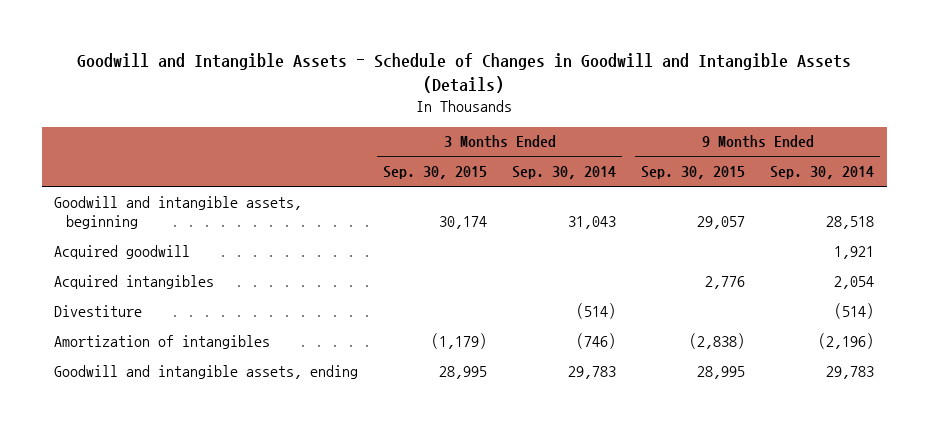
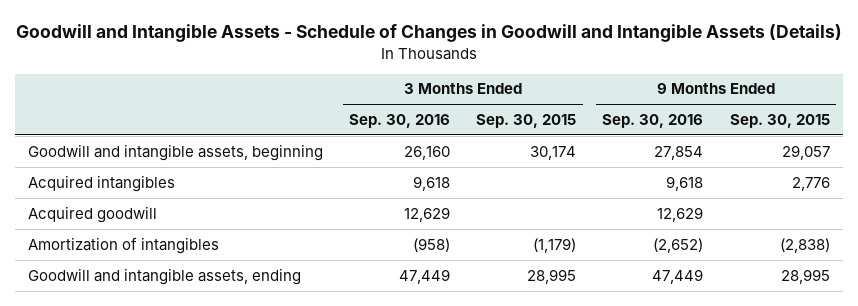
[512,166,617,180] Sep. 30, 2014 -> none
[770,166,875,180] Sep. 30, 2014 -> none
none -> [349,113,451,128] Sep. 30, 2016
none -> [602,113,704,128] Sep. 30, 2016
[54,304,143,317] Divestiture -> none
[54,244,191,259] Acquired goodwill -> [28,205,158,223] Acquired goodwill

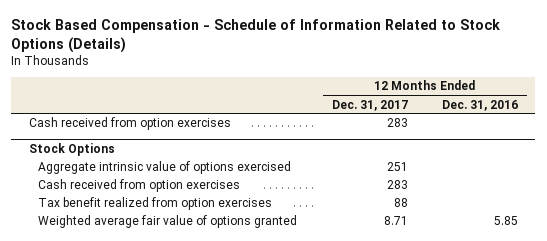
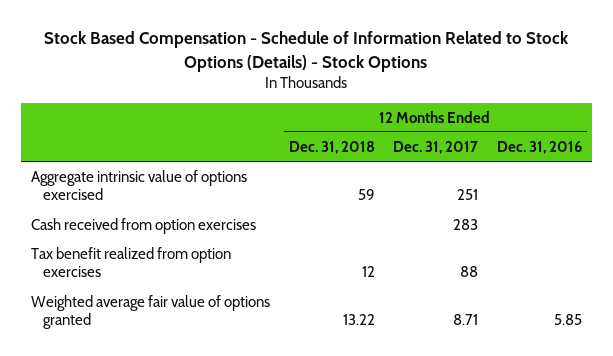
[11,19,501,53] Stock Based Compensation - Schedule of Information Related to Stock Options (Details) -> [44,31,570,72] Stock Based Compensation - Schedule of Information Related to Stock Options (Details) - Stock Options
none -> [288,140,375,154] Dec. 31, 2018
[28,117,231,131] Cash received from option exercises -> none
[28,142,115,156] Stock Options -> none

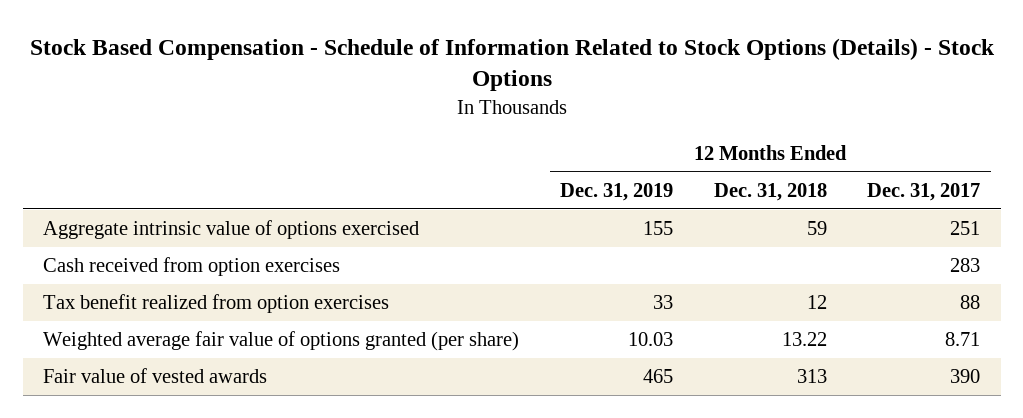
[497,140,583,154] Dec. 31, 2016 -> none
none -> [559,182,673,201] Dec. 31, 2019
[30,294,270,330] Weighted average fair value of options granted -> [43,331,520,352] Weighted average fair value of options granted (per share)
none -> [43,368,268,384] Fair value of vested awards

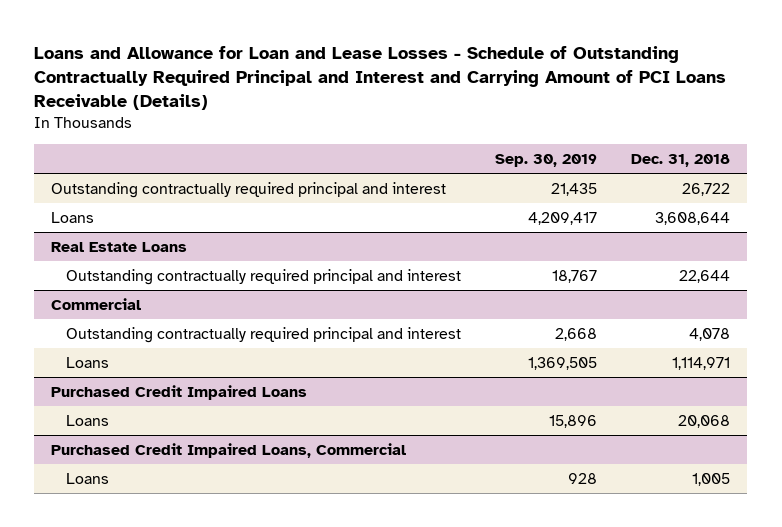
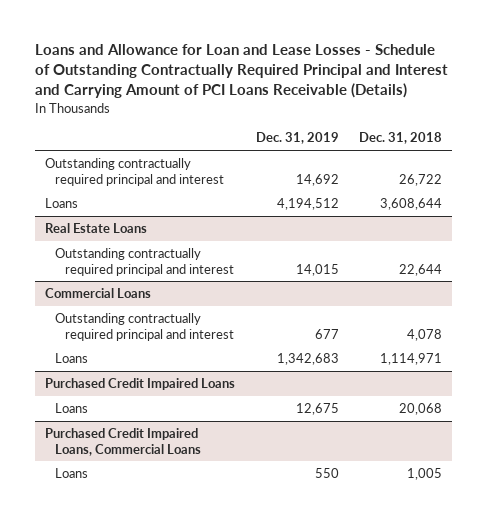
[495,153,598,167] Sep. 30, 2019 -> none
none -> [255,132,339,145] Dec. 31, 2019
[51,298,142,311] Commercial -> [45,287,152,298] Commercial Loans
[51,443,407,459] Purchased Credit Impaired Loans, Commercial -> [45,427,201,456] Purchased Credit Impaired Loans, Commercial Loans

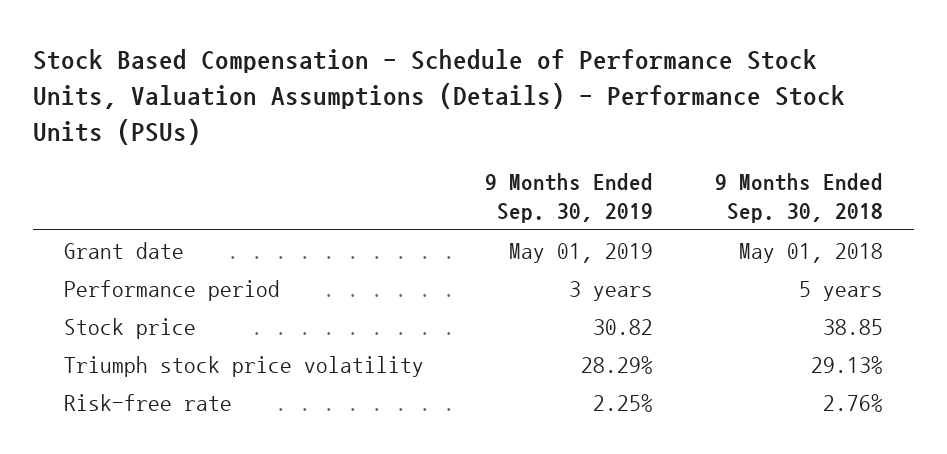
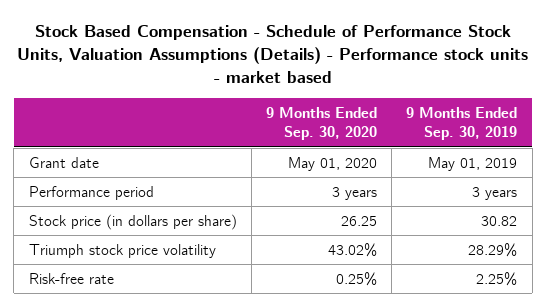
[32,49,845,145] Stock Based Compensation - Schedule of Performance Stock Units, Valuation Assumptions (Details) - Performance Stock Units (PSUs) -> [16,24,528,84] Stock Based Compensation - Schedule of Performance Stock Units, Valuation Assumptions (Details) - Performance stock units - market based
[715,172,884,224] 9 Months Ended Sep. 30, 2018 -> none
none -> [265,106,377,141] 9 Months Ended Sep. 30, 2020
[63,317,196,339] Stock price -> [28,213,237,230] Stock price (in dollars per share)

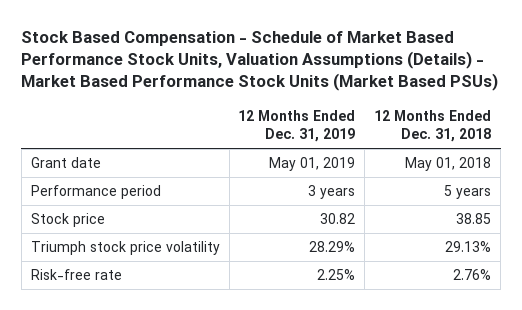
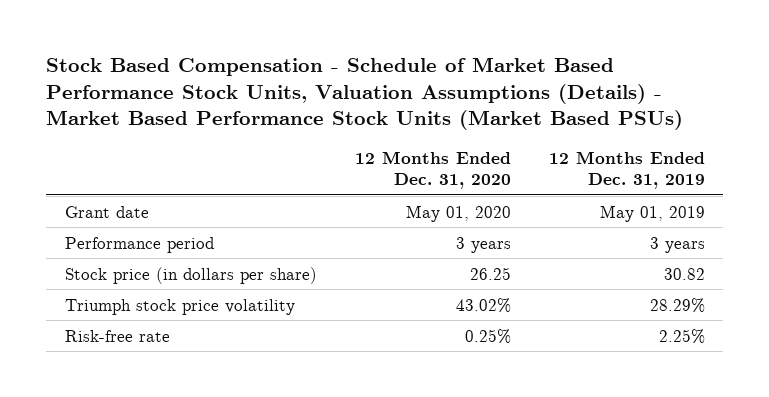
[374,109,492,142] 12 Months Ended Dec. 31, 2018 -> none
none -> [354,151,511,189] 12 Months Ended Dec. 31, 2020
[30,213,105,228] Stock price -> [64,266,317,284] Stock price (in dollars per share)

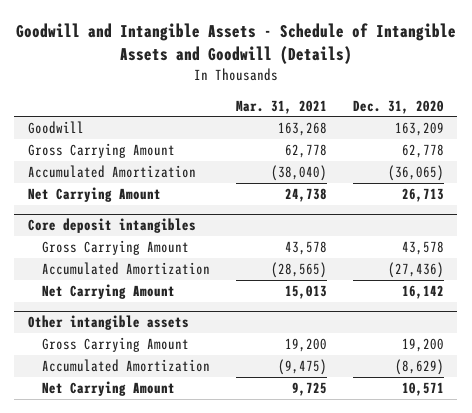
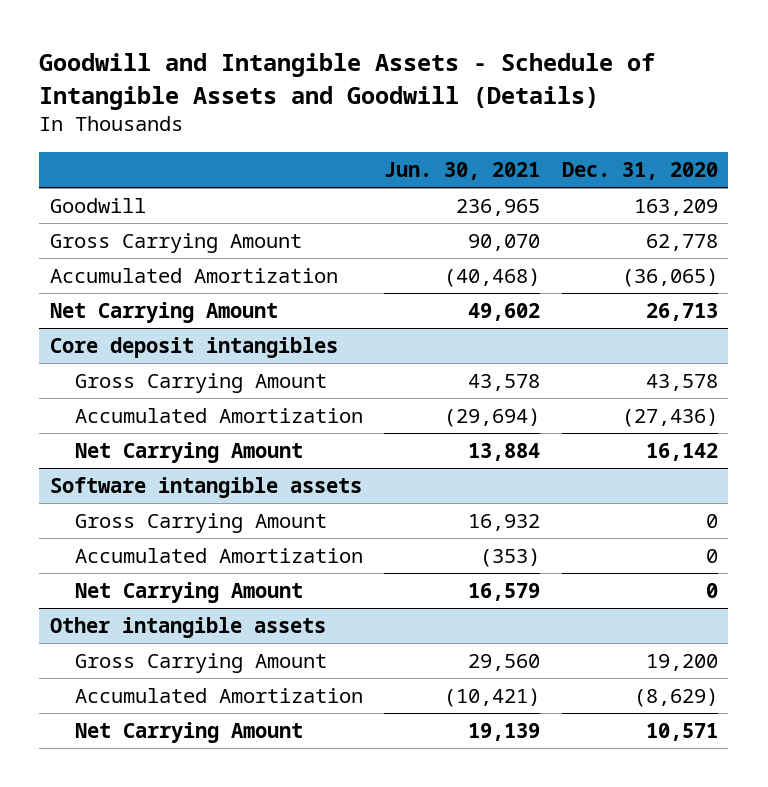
[236,99,328,114] Mar. 31, 2021 -> none
none -> [384,162,541,181] Jun. 30, 2021
none -> [50,477,363,499] Software intangible assets
none -> [74,513,327,534] Gross Carrying Amount
none -> [74,548,363,564] Accumulated Amortization
none -> [74,582,303,604] Net Carrying Amount

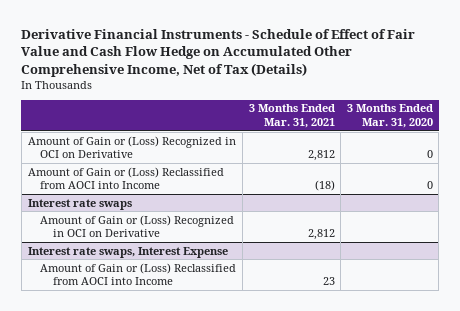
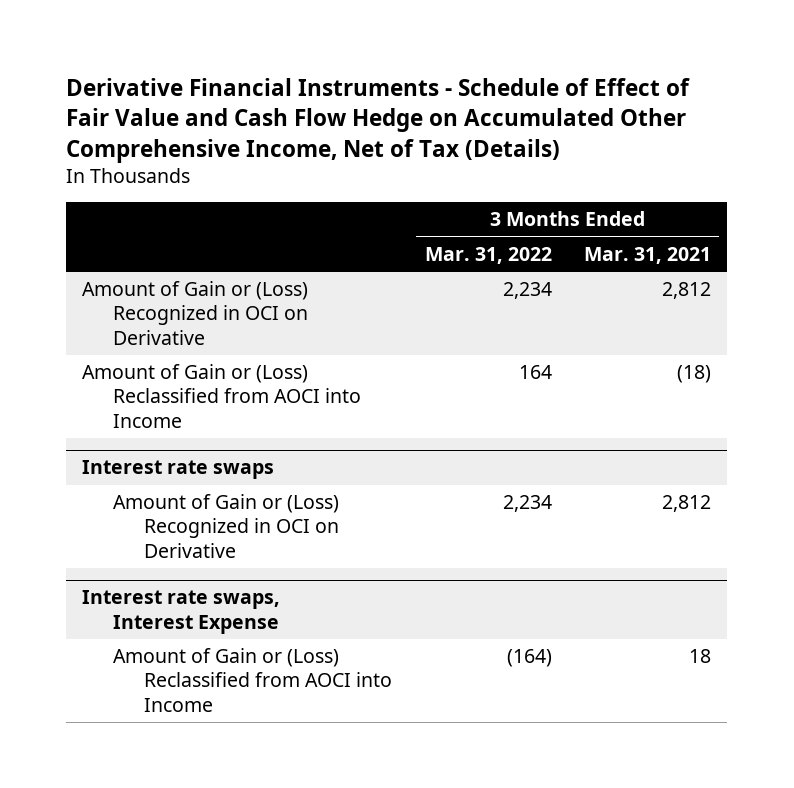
[346,104,433,129] 3 Months Ended Mar. 31, 2020 -> none
none -> [424,247,552,265] Mar. 31, 2022
[322,277,335,286] 23 -> [689,649,712,664] 18

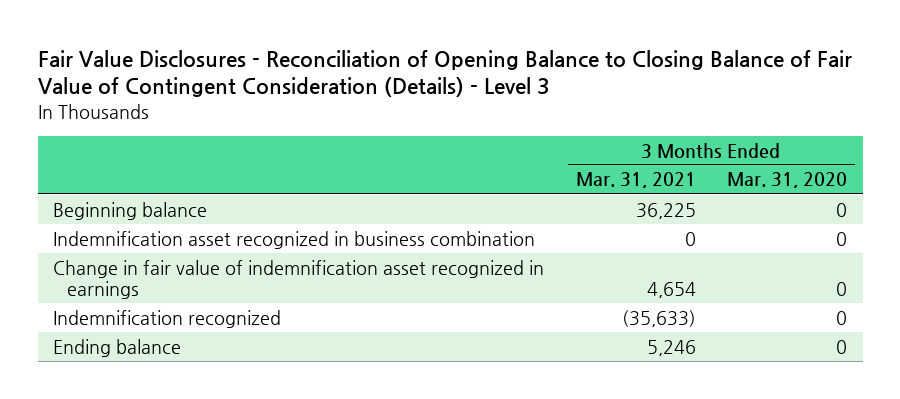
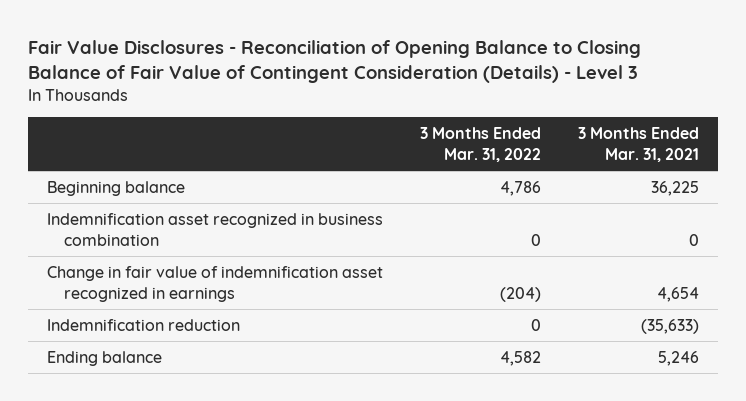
[727,172,848,189] Mar. 31, 2020 -> none
none -> [420,126,542,162] 3 Months Ended Mar. 31, 2022
[53,309,282,328] Indemnification recognized -> [46,318,240,331] Indemnification reduction

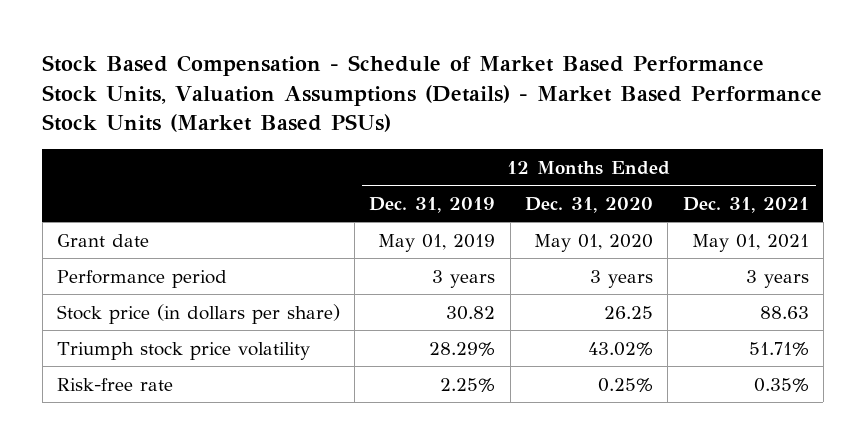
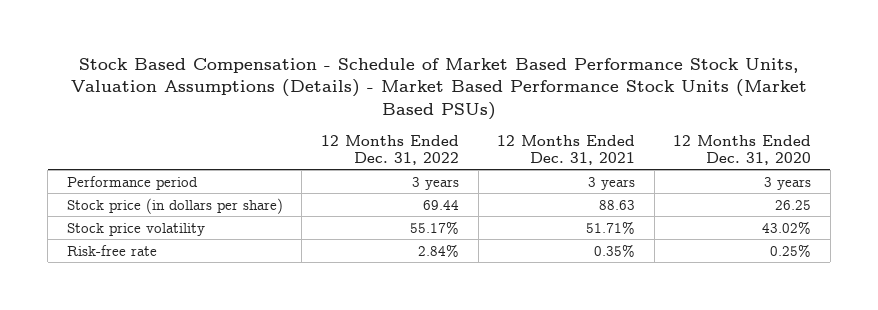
[369,196,496,213] Dec. 31, 2019 -> none
none -> [320,134,459,165] 12 Months Ended Dec. 31, 2022
[56,233,149,247] Grant date -> none
[56,341,310,360] Triumph stock price volatility -> [66,222,205,236] Stock price volatility

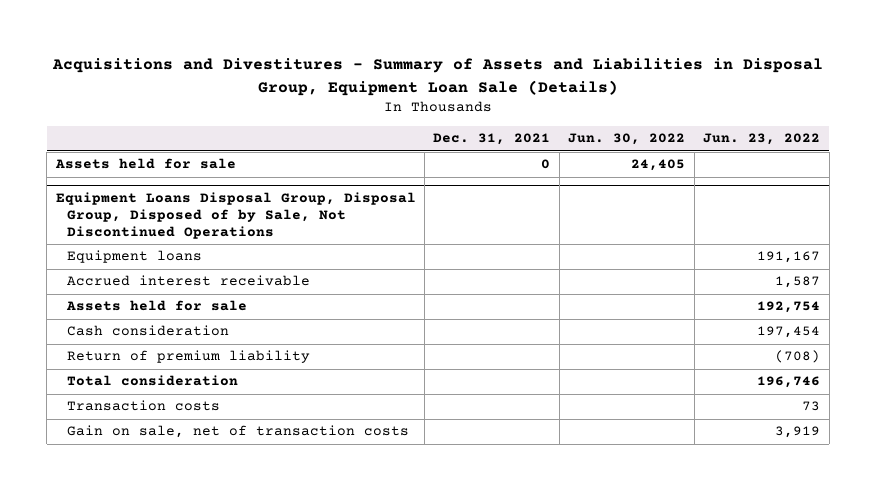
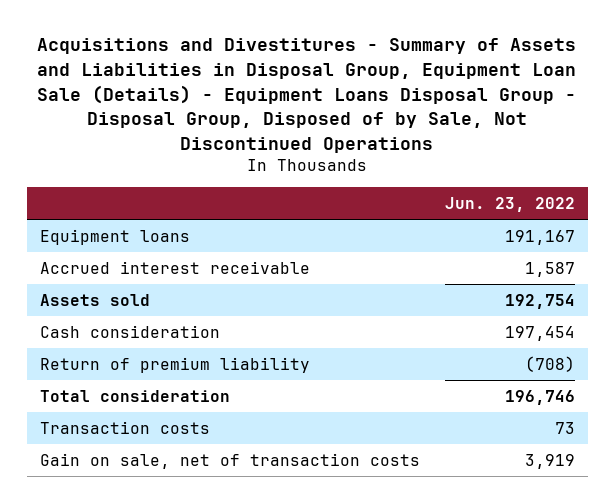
[51,58,823,96] Acquisitions and Divestitures - Summary of Assets and Liabilities in Disposal Group, Equipment Loan Sale (Details) -> [37,38,577,153] Acquisitions and Divestitures - Summary of Assets and Liabilities in Disposal Group, Equipment Loan Sale (Details) - Equipment Loans Disposal Group - Disposal Group, Disposed of by Sale, Not Discontinued Operations
[433,133,551,146] Dec. 31, 2021 -> none
[568,133,686,146] Jun. 30, 2022 -> none
[54,158,236,170] Assets held for sale -> none
[55,191,416,239] Equipment Loans Disposal Group, Disposal Group, Disposed of by Sale, Not Discontinued Operations -> none
[66,300,248,312] Assets held for sale -> [39,293,150,306] Assets sold

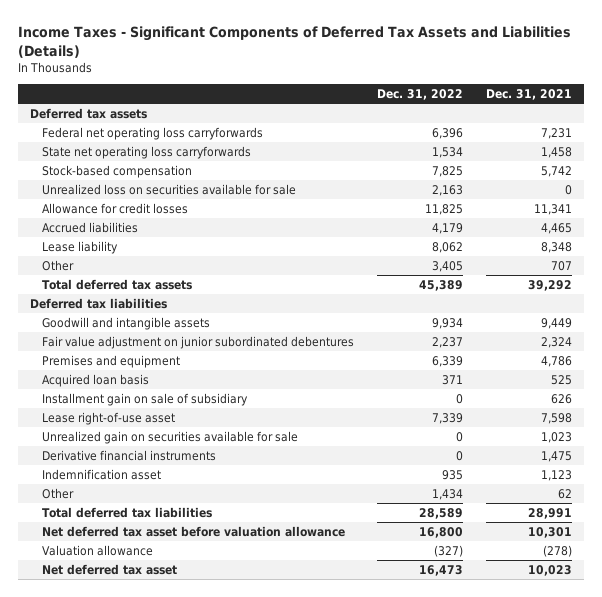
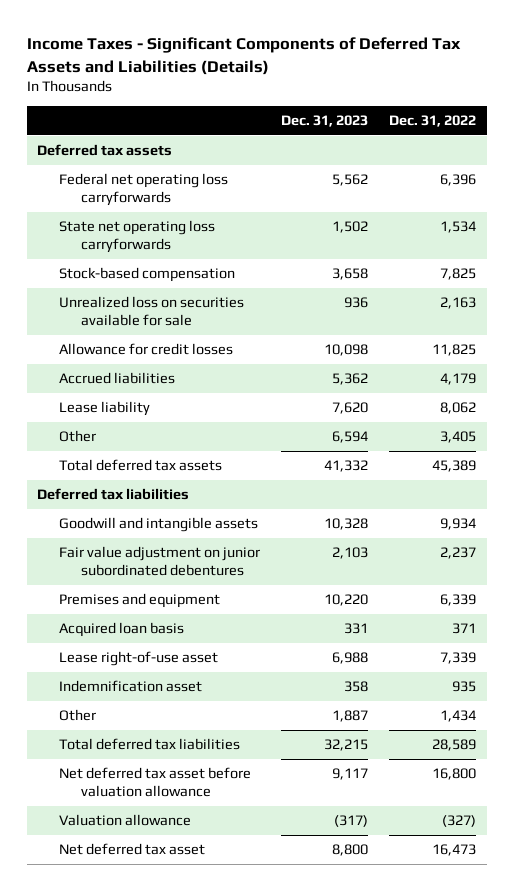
[486,89,573,101] Dec. 31, 2021 -> none
none -> [281,114,369,127] Dec. 31, 2023
[41,392,248,406] Installment gain on sale of subsidiary -> none
[41,430,298,444] Unrealized gain on securities available for sale -> none
[41,449,216,461] Derivative financial instruments -> none

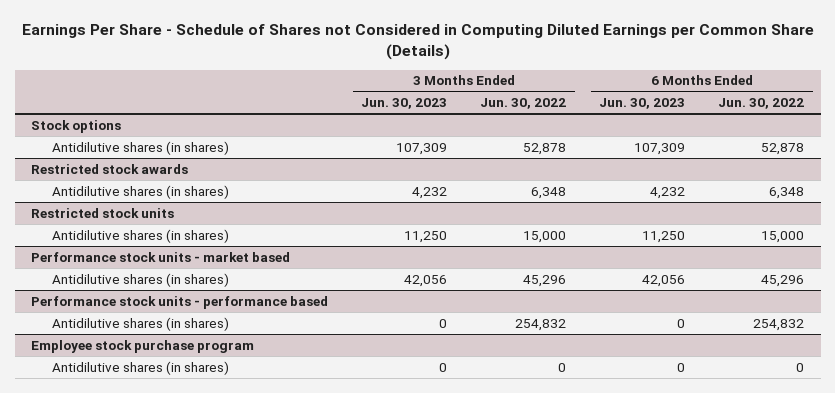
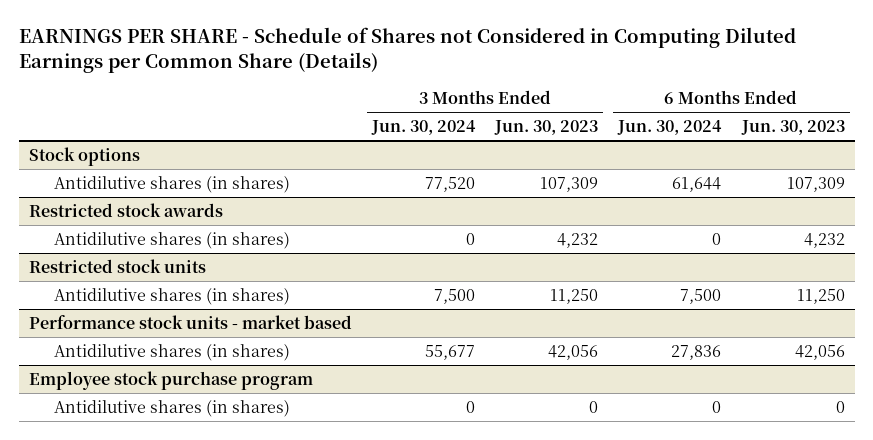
[21,24,814,61] Earnings Per Share - Schedule of Shares not Considered in Computing Diluted Earnings per Common Share (Details) -> [18,27,796,74] EARNINGS PER SHARE - Schedule of Shares not Considered in Computing Diluted Earnings per Common Share (Details)
[480,98,567,110] Jun. 30, 2022 -> none
[718,98,805,110] Jun. 30, 2022 -> none
none -> [370,120,476,136] Jun. 30, 2024
none -> [617,120,723,136] Jun. 30, 2024
[31,295,329,309] Performance stock units - performance based -> none
[52,316,230,331] Antidilutive shares (in shares) -> none

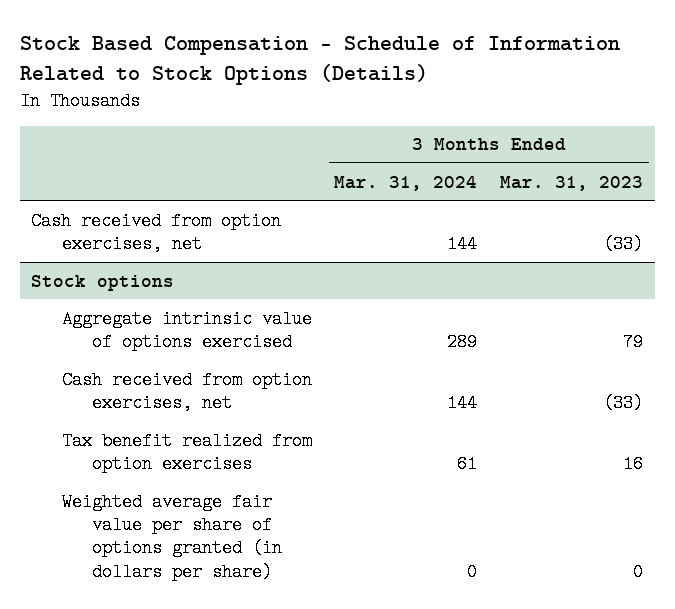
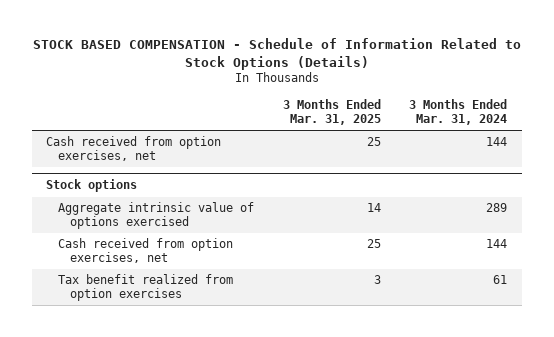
[19,36,620,86] Stock Based Compensation - Schedule of Information Related to Stock Options (Details) -> [32,38,521,70] STOCK BASED COMPENSATION - Schedule of Information Related to Stock Options (Details)
[500,175,644,191] Mar. 31, 2023 -> none
none -> [282,98,381,125] 3 Months Ended Mar. 31, 2025
[61,492,282,581] Weighted average fair value per share of options granted (in dollars per share) -> none

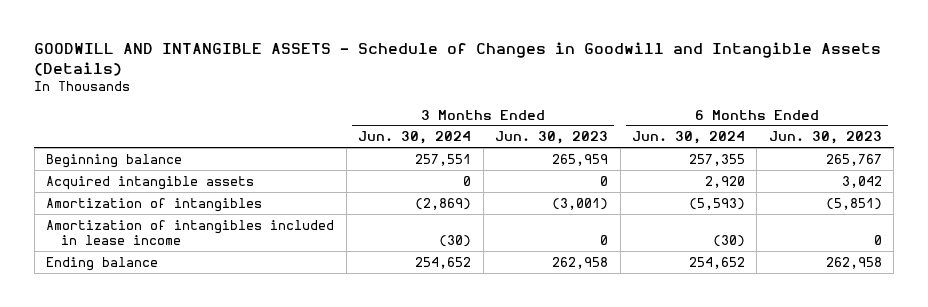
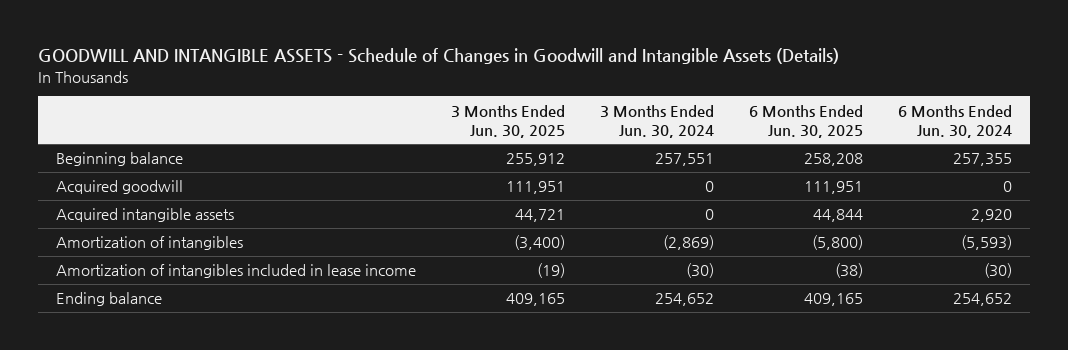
[495,131,609,145] Jun. 30, 2023 -> none
[768,131,882,145] Jun. 30, 2023 -> none
none -> [450,104,565,138] 3 Months Ended Jun. 30, 2025
none -> [749,104,864,138] 6 Months Ended Jun. 30, 2025
none -> [55,180,183,195] Acquired goodwill

